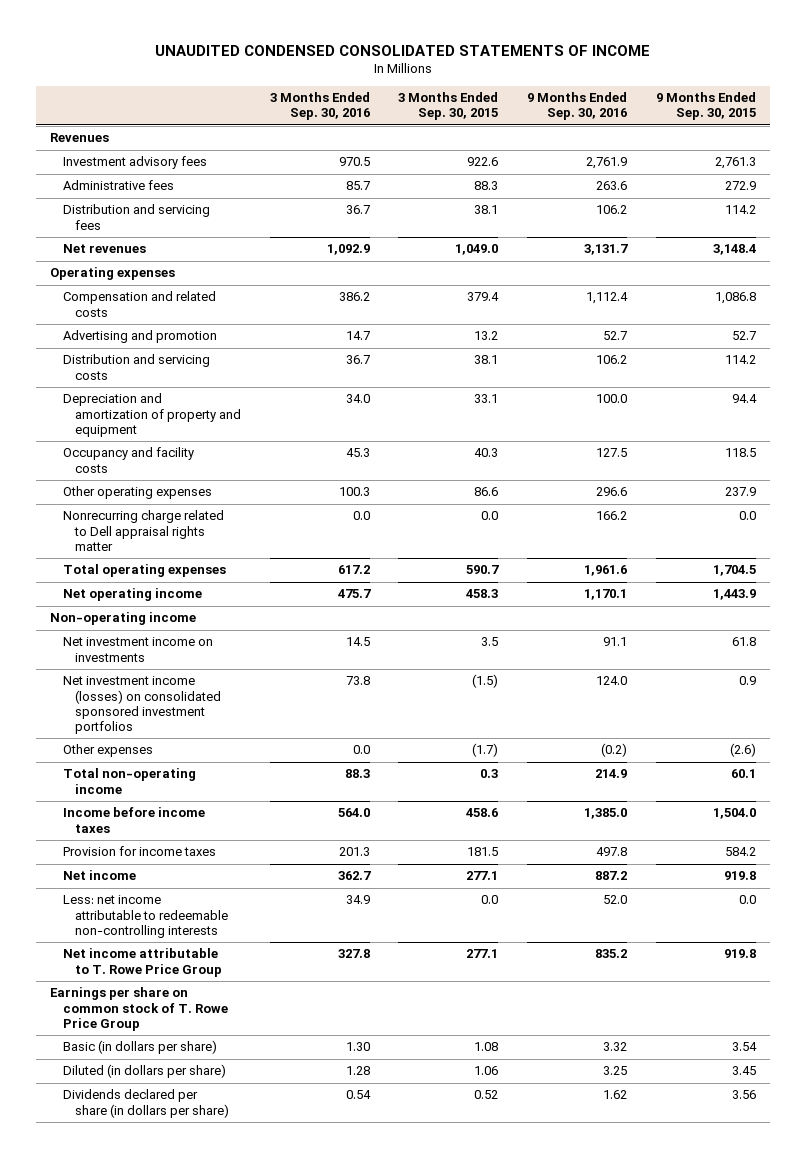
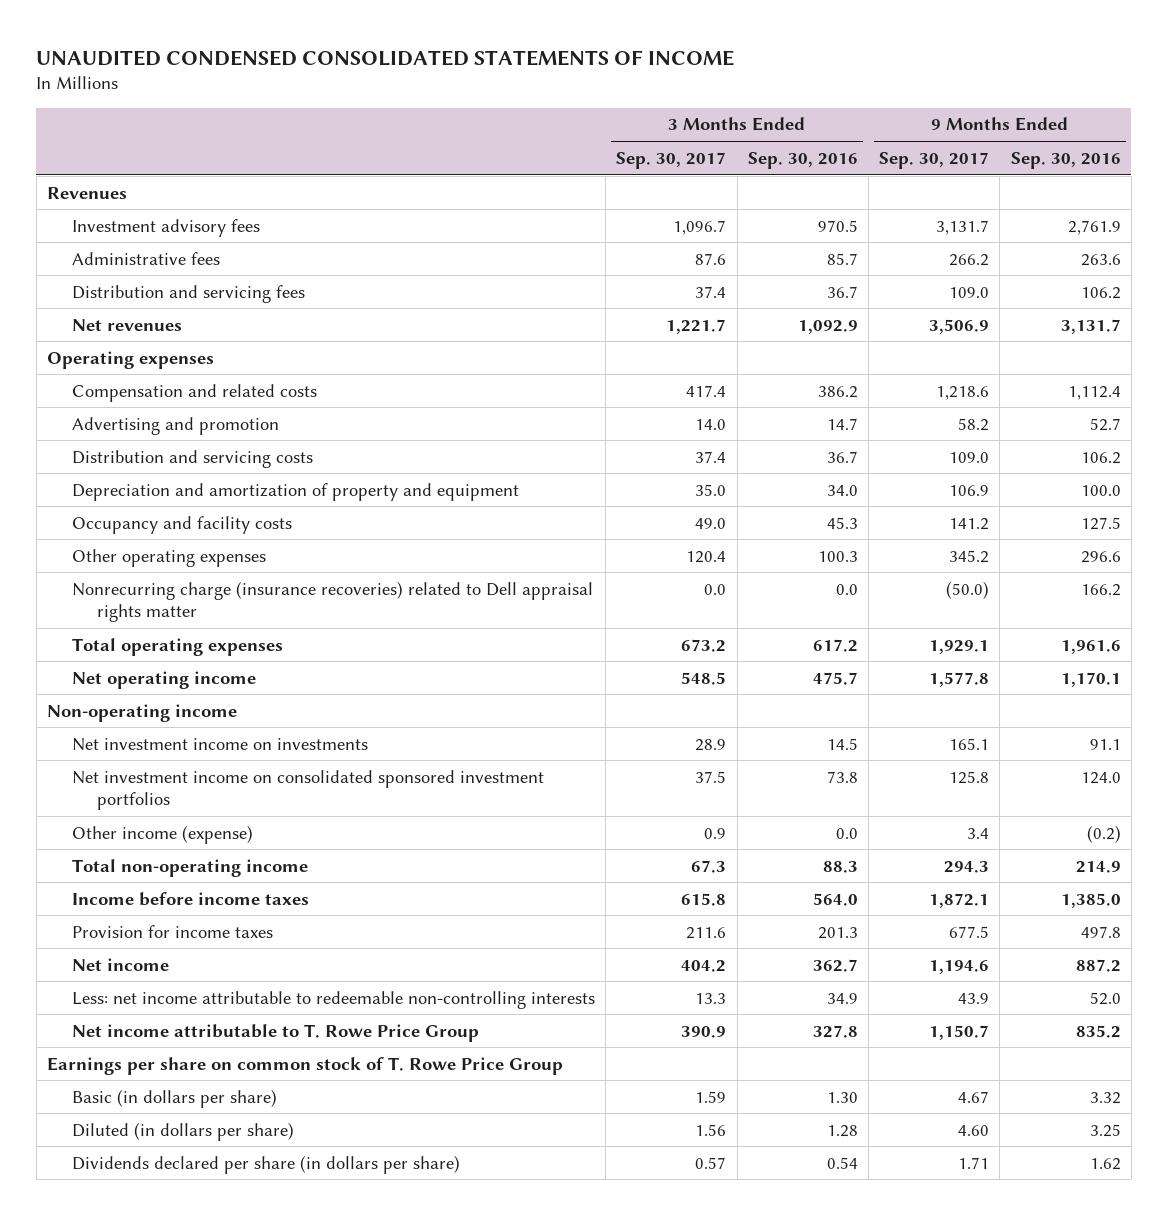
[398,92,499,121] 3 Months Ended Sep. 30, 2015 -> none
[655,92,756,121] 9 Months Ended Sep. 30, 2015 -> none
none -> [616,151,727,169] Sep. 30, 2017
none -> [879,151,990,169] Sep. 30, 2017
[62,510,224,551] Nonrecurring charge related to Dell appraisal rights matter -> [71,580,593,622] Nonrecurring charge (insurance recoveries) related to Dell appraisal rights matter
[62,676,222,735] Net investment income (losses) on consolidated sponsored investment portfolios -> [71,769,544,810] Net investment income on consolidated sponsored investment portfolios
[62,744,153,758] Other expenses -> [71,824,253,844] Other income (expense)

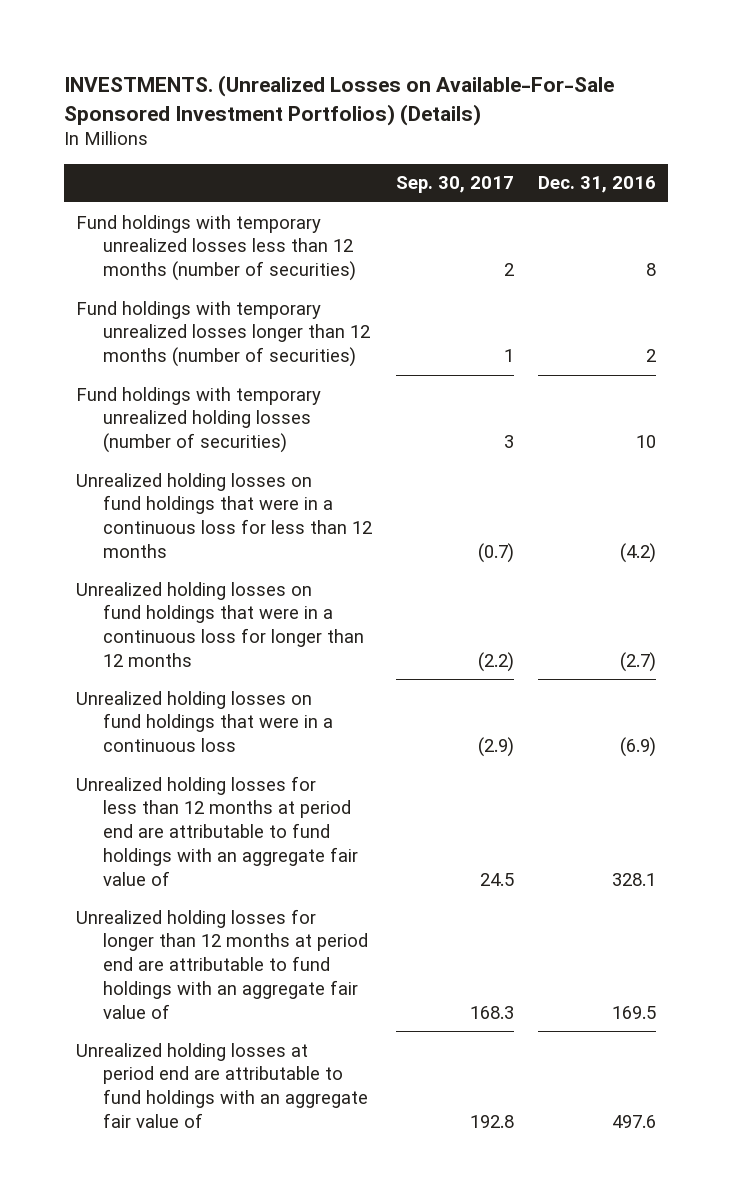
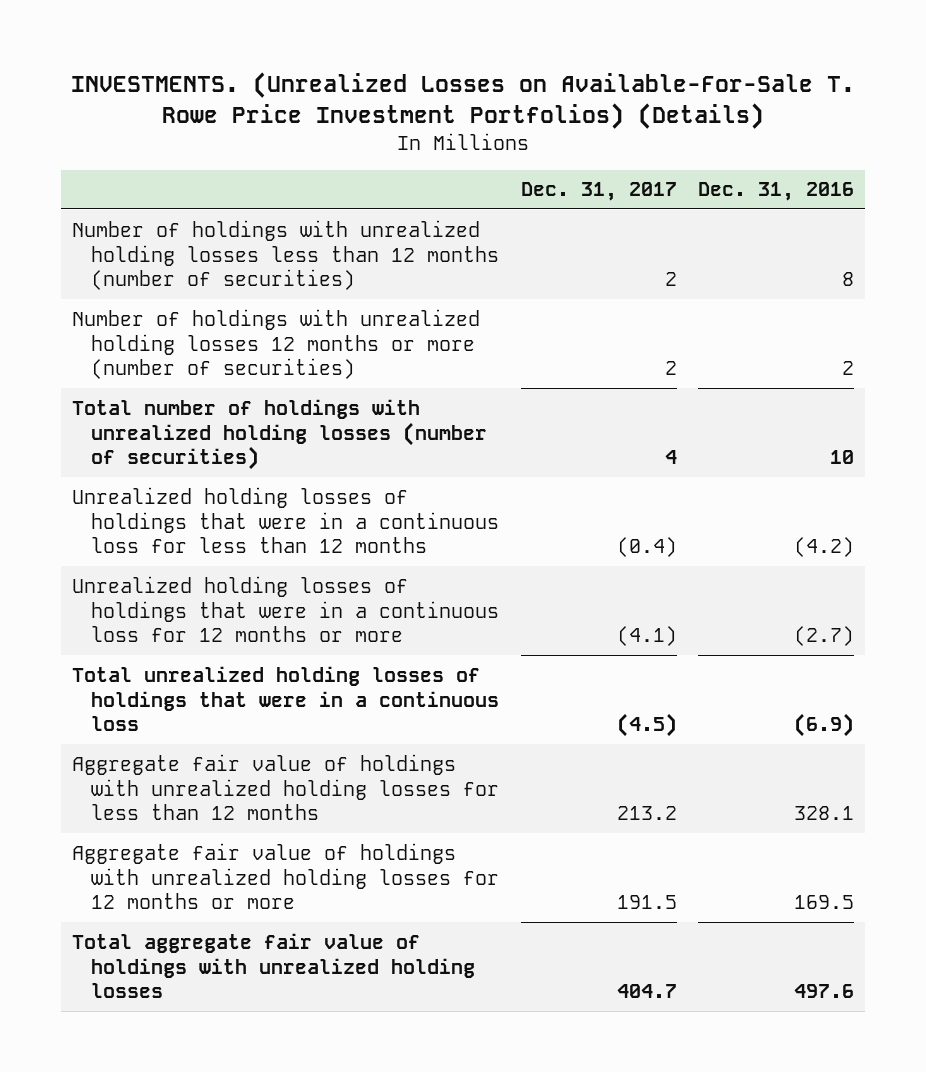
[63,75,614,126] INVESTMENTS. (Unrealized Losses on Available-For-Sale Sponsored Investment Portfolios) (Details) -> [71,72,856,129] INVESTMENTS. (Unrealized Losses on Available-For-Sale T. Rowe Price Investment Portfolios) (Details)
[396,176,515,194] Sep. 30, 2017 -> none
none -> [520,182,677,202] Dec. 31, 2017
[75,214,357,282] Fund holdings with temporary unrealized losses less than 12 months (number of securities) -> [72,219,499,291] Number of holdings with unrealized holding losses less than 12 months (number of securities)
[75,300,371,368] Fund holdings with temporary unrealized losses longer than 12 months (number of securities) -> [72,308,481,380] Number of holdings with unrealized holding losses 12 months or more (number of securities)
[75,386,321,454] Fund holdings with temporary unrealized holding losses (number of securities) -> [72,398,487,471] Total number of holdings with unrealized holding losses (number of securities)
[75,472,373,558] Unrealized holding losses on fund holdings that were in a continuous loss for less than 12 months -> [72,486,499,554] Unrealized holding losses of holdings that were in a continuous loss for less than 12 months
[75,581,365,667] Unrealized holding losses on fund holdings that were in a continuous loss for longer than 12 months -> [72,575,499,643] Unrealized holding losses of holdings that were in a continuous loss for 12 months or more
[75,690,334,753] Unrealized holding losses on fund holdings that were in a continuous loss -> [72,665,499,732] Total unrealized holding losses of holdings that were in a continuous loss
[75,775,359,886] Unrealized holding losses for less than 12 months at period end are attributable to fund holdings with an aggregate fair value of -> [72,753,499,821] Aggregate fair value of holdings with unrealized holding losses for less than 12 months
[75,908,369,1019] Unrealized holding losses for longer than 12 months at period end are attributable to fund holdings with an aggregate fair value of -> [72,842,499,910] Aggregate fair value of holdings with unrealized holding losses for 12 months or more
[75,1042,369,1128] Unrealized holding losses at period end are attributable to fund holdings with an aggregate fair value of -> [72,932,475,999] Total aggregate fair value of holdings with unrealized holding losses

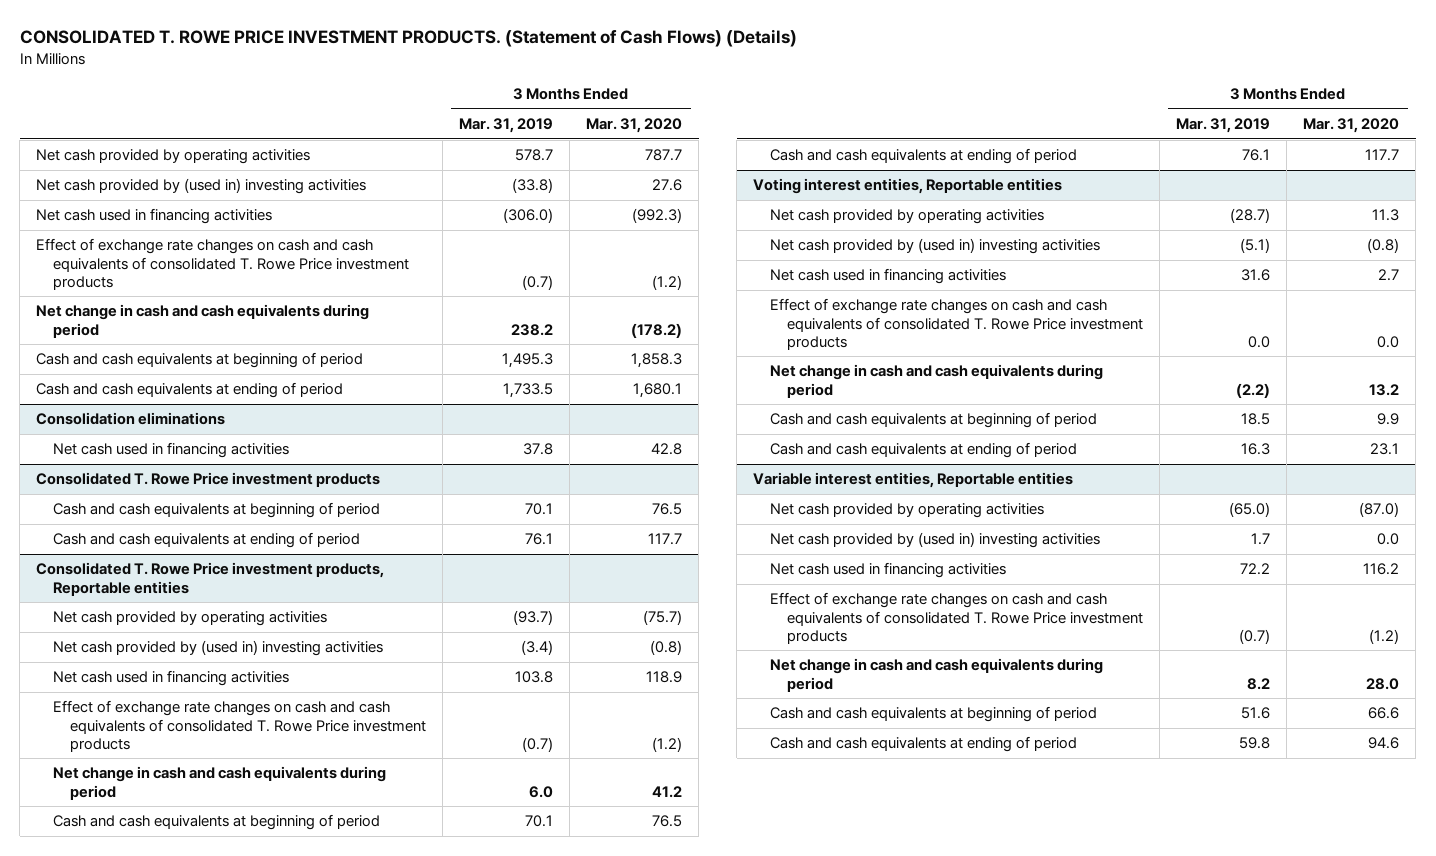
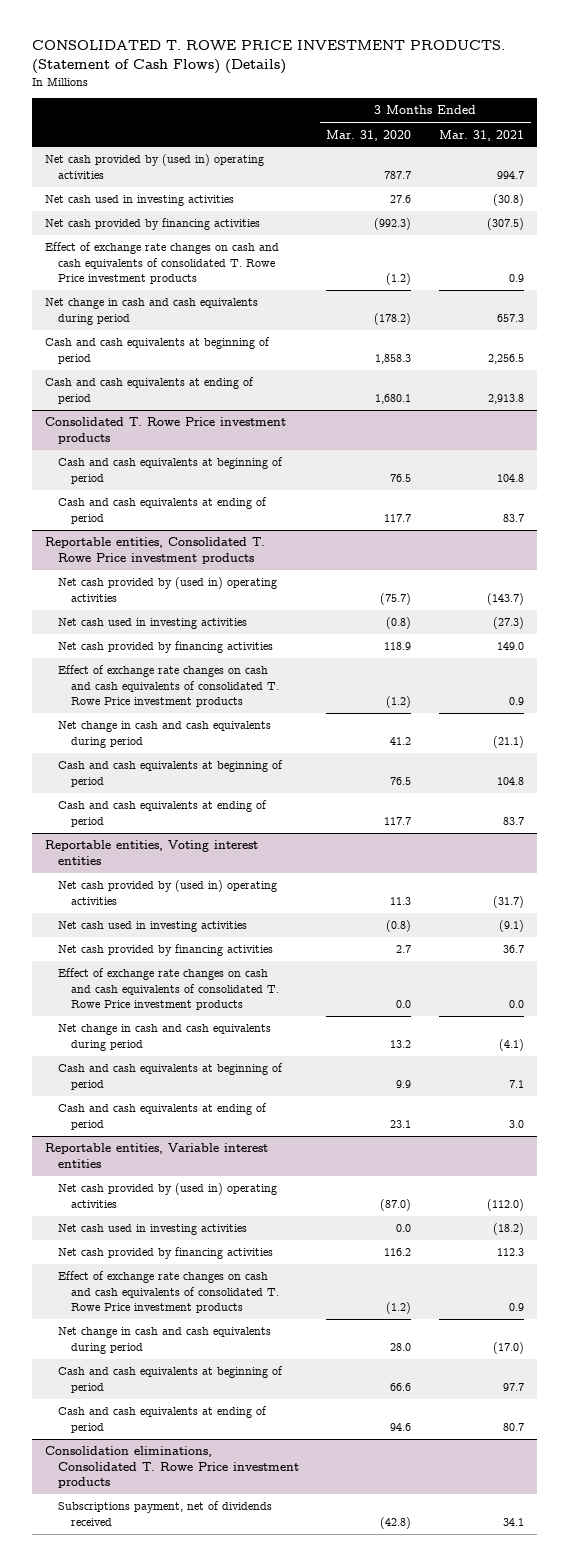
[459,118,554,134] Mar. 31, 2019 -> none
none -> [438,129,524,141] Mar. 31, 2021
[36,149,311,165] Net cash provided by operating activities -> [45,154,265,179] Net cash provided by (used in) operating activities
[36,178,367,195] Net cash provided by (used in) investing activities -> [45,195,235,207] Net cash used in investing activities
[36,208,273,225] Net cash used in financing activities -> [45,218,261,231] Net cash provided by financing activities
[36,412,226,426] Consolidation eliminations -> none
[53,442,290,459] Net cash used in financing activities -> none
[36,562,385,596] Consolidated T. Rowe Price investment products, Reportable entities -> [45,537,266,564] Reportable entities, Consolidated T. Rowe Price investment products
[53,611,328,627] Net cash provided by operating activities -> [58,577,278,602] Net cash provided by (used in) operating activities
[53,640,384,657] Net cash provided by (used in) investing activities -> [58,618,248,630] Net cash used in investing activities
[53,670,290,687] Net cash used in financing activities -> [58,641,274,654] Net cash provided by financing activities
[753,178,1063,195] Voting interest entities, Reportable entities -> [45,840,259,865] Reportable entities, Voting interest entities
[770,209,1045,225] Net cash provided by operating activities -> [58,880,278,905] Net cash provided by (used in) operating activities
[770,238,1101,255] Net cash provided by (used in) investing activities -> [58,921,248,933] Net cash used in investing activities
[770,268,1007,285] Net cash used in financing activities -> [58,944,274,957] Net cash provided by financing activities
[753,472,1074,489] Variable interest entities, Reportable entities -> [45,1143,269,1168] Reportable entities, Variable interest entities
[770,503,1045,519] Net cash provided by operating activities -> [58,1183,278,1208] Net cash provided by (used in) operating activities
[770,532,1101,549] Net cash provided by (used in) investing activities -> [58,1224,248,1236] Net cash used in investing activities
[770,562,1007,579] Net cash used in financing activities -> [58,1247,274,1260] Net cash provided by financing activities
none -> [45,1446,300,1489] Consolidation eliminations, Consolidated T. Rowe Price investment products
none -> [58,1501,273,1526] Subscriptions payment, net of dividends received

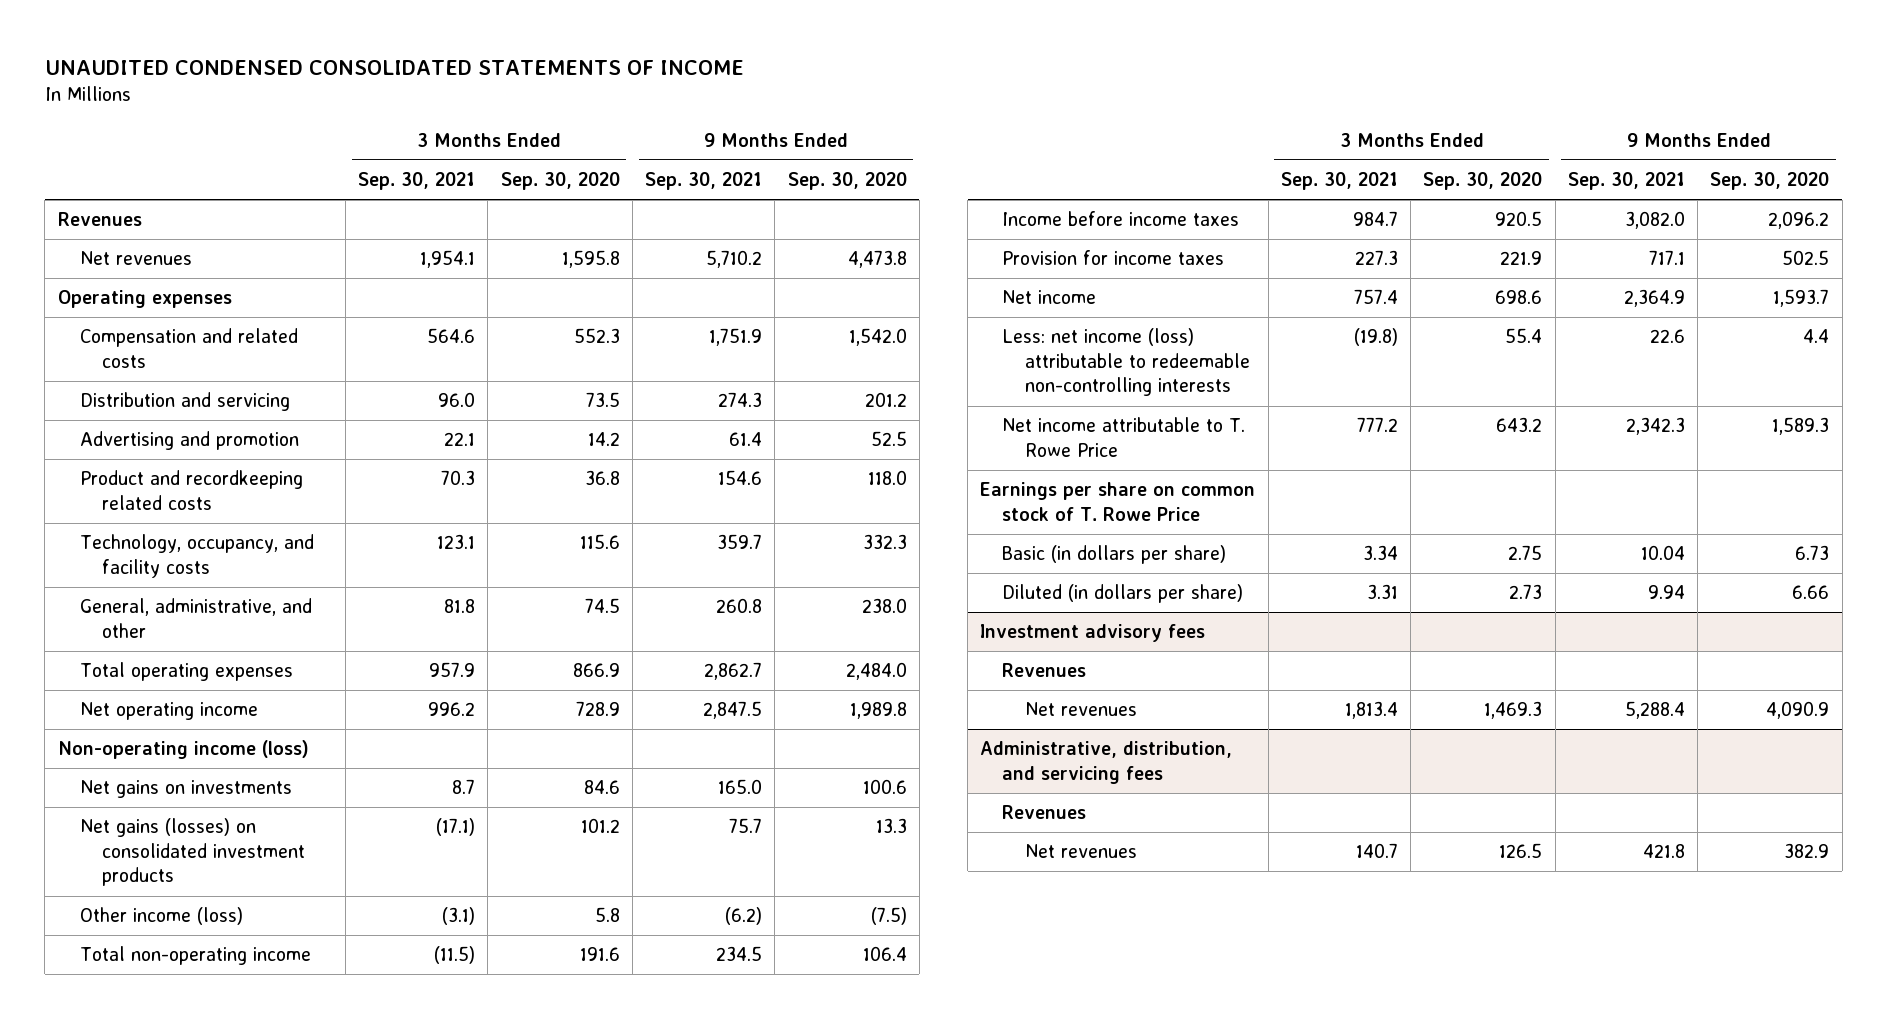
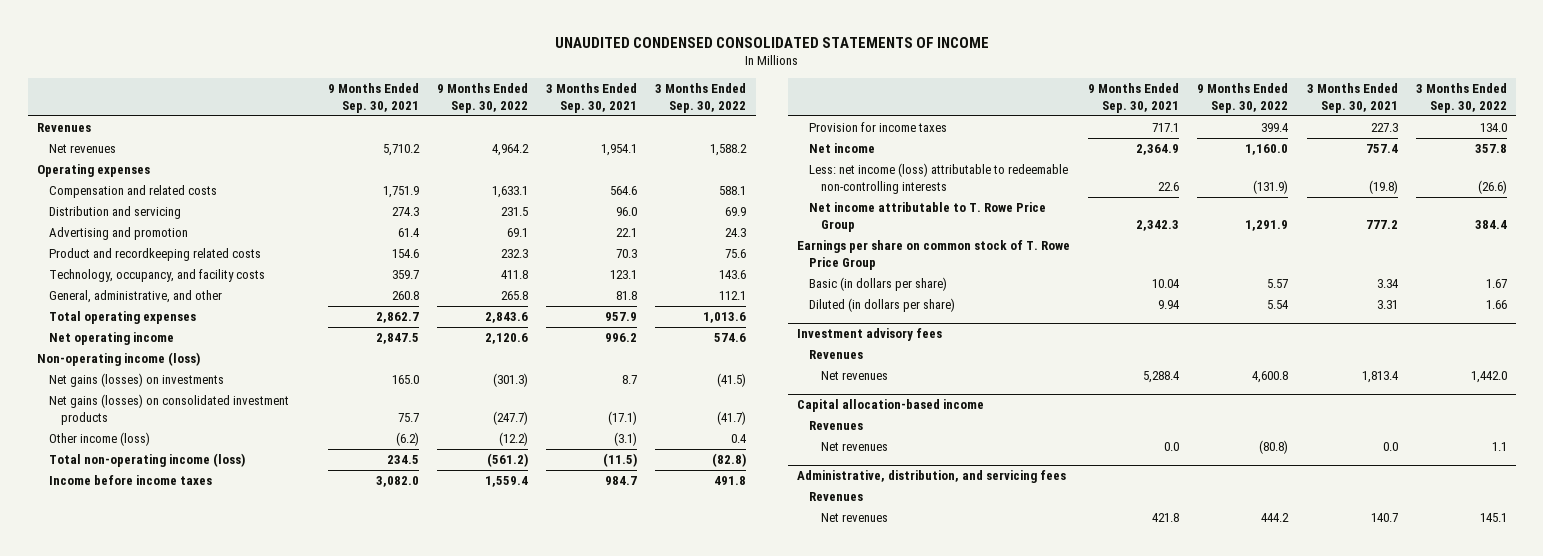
[500,171,620,190] Sep. 30, 2020 -> none
[787,171,907,190] Sep. 30, 2020 -> none
none -> [437,83,529,113] 9 Months Ended Sep. 30, 2022
none -> [655,83,747,113] 3 Months Ended Sep. 30, 2022
[79,780,292,799] Net gains on investments -> [48,373,224,388] Net gains (losses) on investments
[79,946,311,966] Total non-operating income -> [48,453,245,468] Total non-operating income (loss)
[1002,417,1246,457] Net income attributable to T. Rowe Price -> [808,202,1046,232] Net income attributable to T. Rowe Price Group
[980,482,1256,521] Earnings per share on common stock of T. Rowe Price -> [796,240,1070,270] Earnings per share on common stock of T. Rowe Price Group
none -> [796,399,984,413] Capital allocation-based income
none -> [808,421,863,431] Revenues
none -> [820,442,888,452] Net revenues

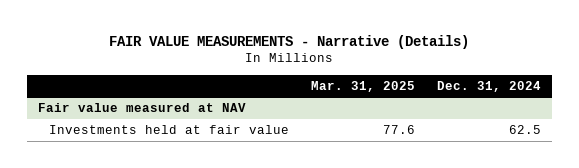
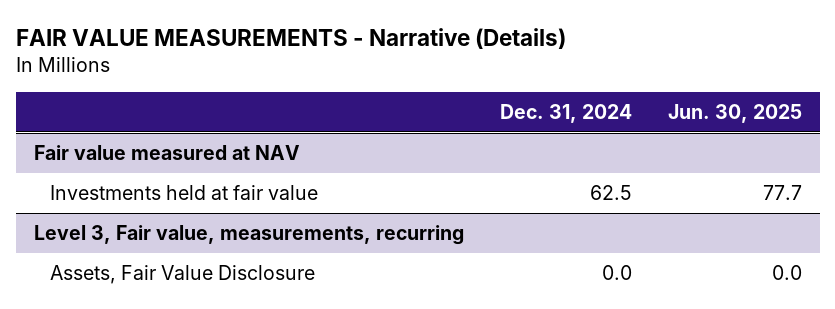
[310,80,415,92] Mar. 31, 2025 -> none
none -> [667,103,802,123] Jun. 30, 2025
none -> [33,224,464,245] Level 3, Fair value, measurements, recurring
none -> [50,264,316,284] Assets, Fair Value Disclosure

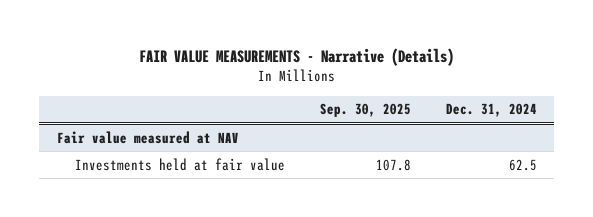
[667,103,802,123] Jun. 30, 2025 -> none
none -> [319,103,411,118] Sep. 30, 2025
[33,224,464,245] Level 3, Fair value, measurements, recurring -> none
[50,264,316,284] Assets, Fair Value Disclosure -> none

